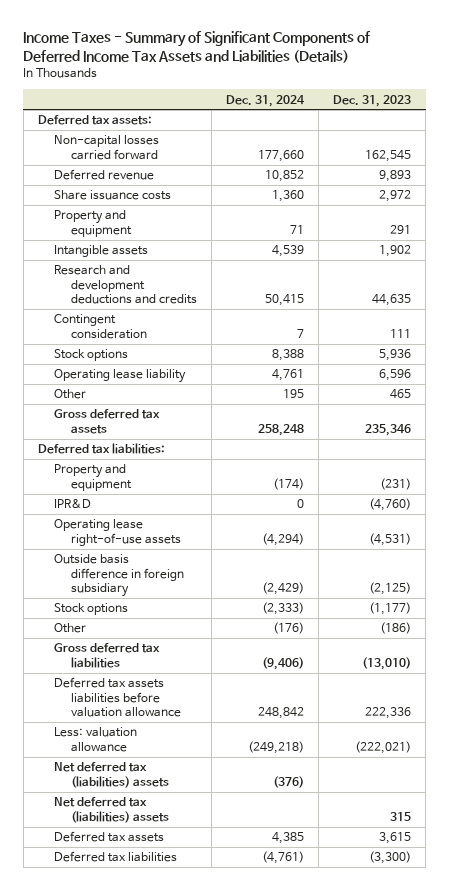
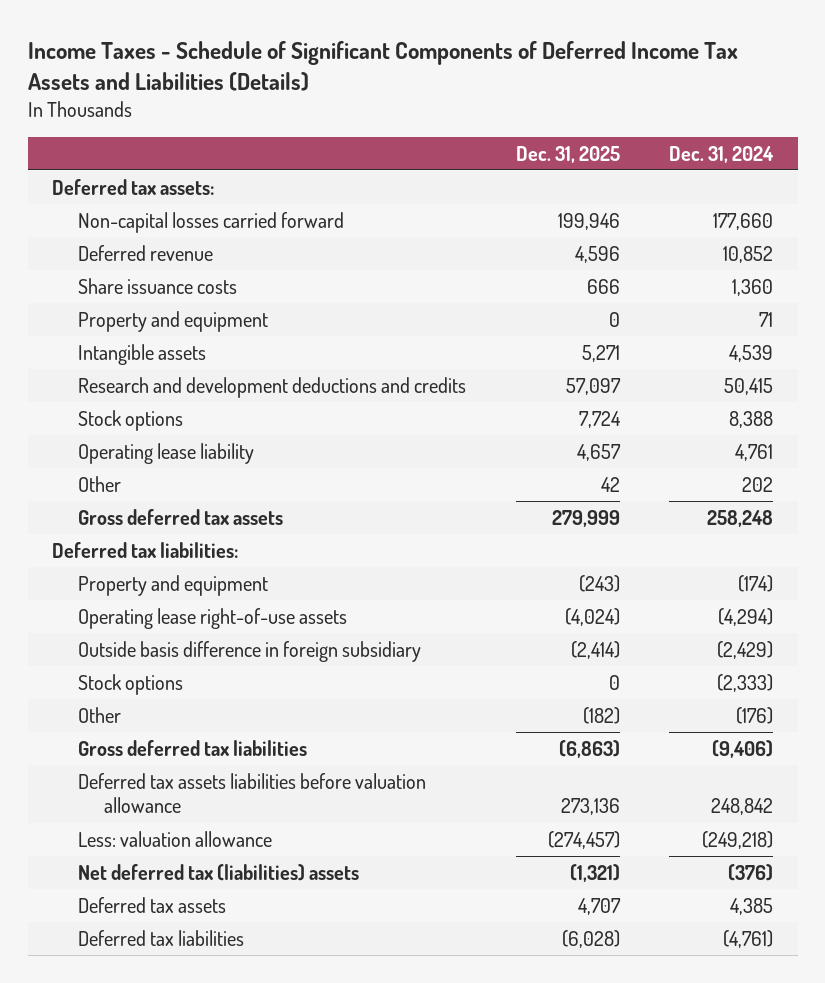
[23,30,372,63] Income Taxes - Summary of Significant Components of Deferred Income Tax Assets and Liabilities (Details) -> [27,40,738,91] Income Taxes - Schedule of Significant Components of Deferred Income Tax Assets and Liabilities (Details)
[333,94,412,107] Dec. 31, 2023 -> none
none -> [515,145,620,163] Dec. 31, 2025
[54,314,147,339] Contingent consideration -> none
[282,389,304,399] 195 -> [741,476,773,492] 202
[54,499,92,509] IPR&D -> none
[54,797,169,823] Net deferred tax (liabilities) assets -> none

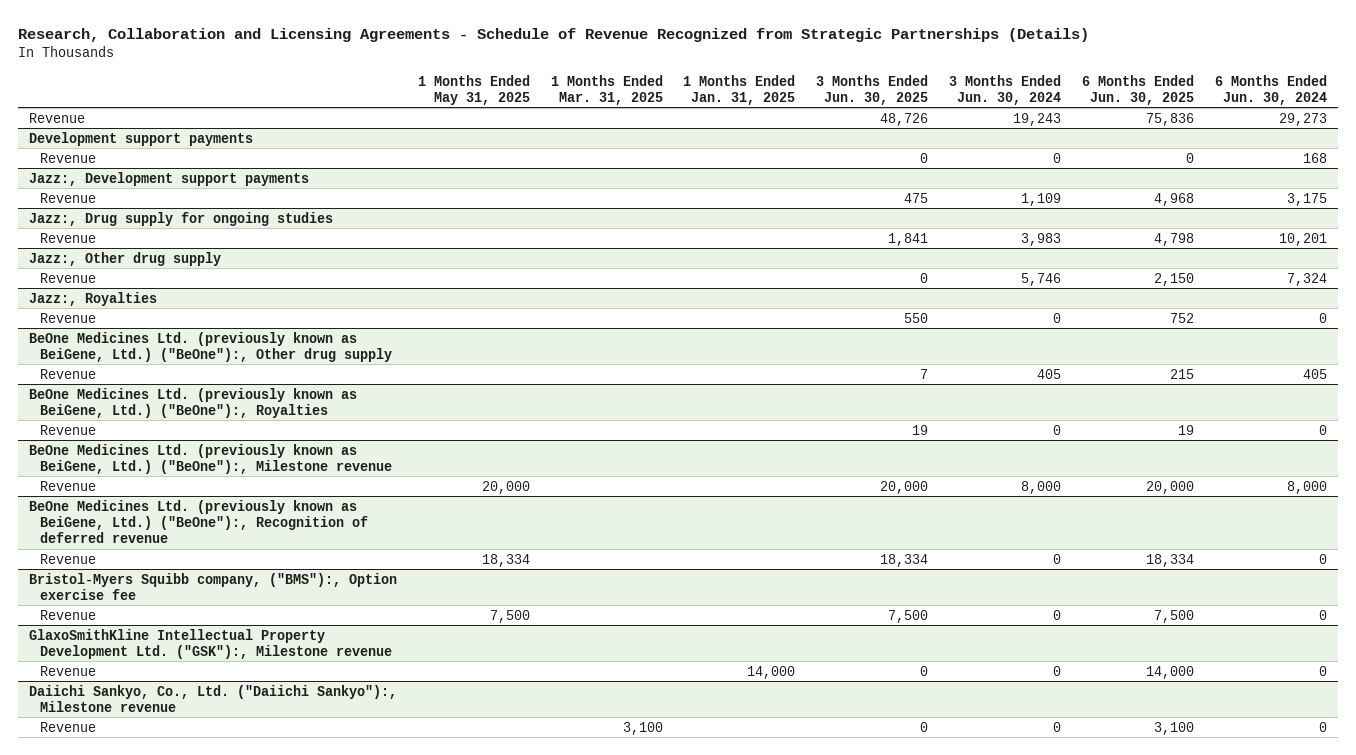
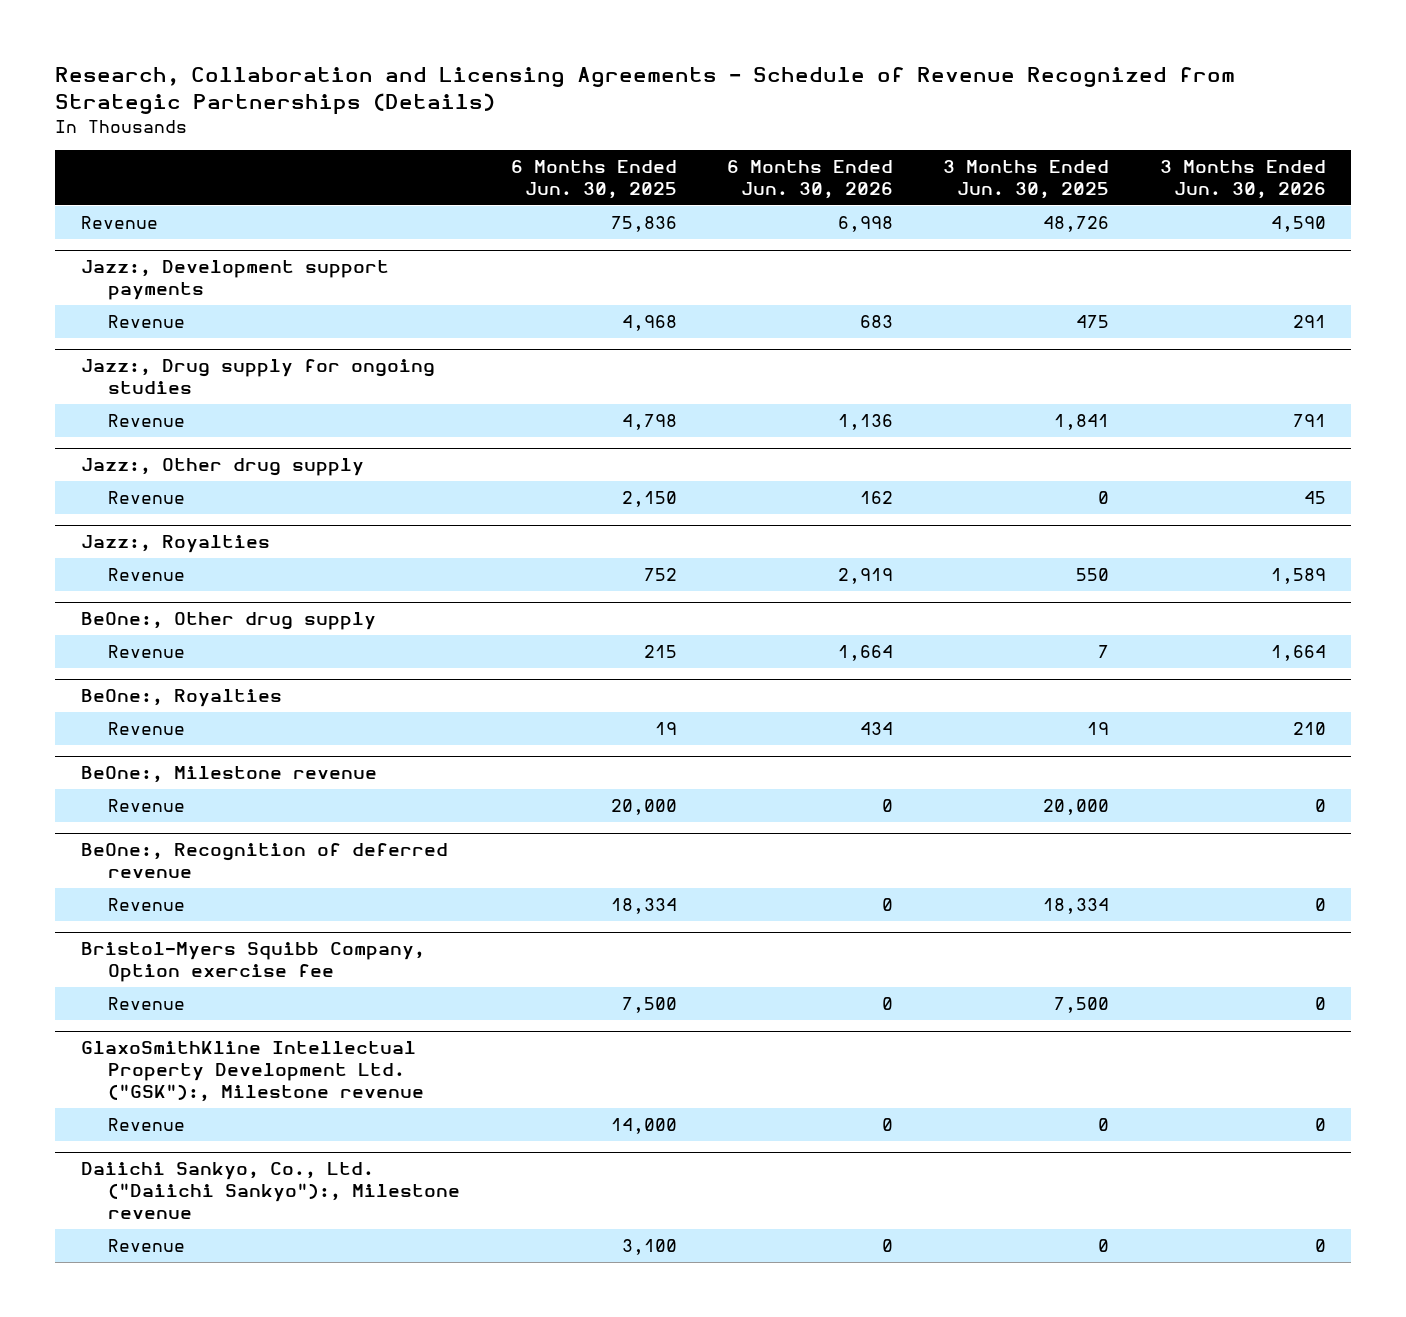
[417,74,530,105] 1 Months Ended May 31, 2025 -> none
[550,74,663,105] 1 Months Ended Mar. 31, 2025 -> none
[683,74,796,105] 1 Months Ended Jan. 31, 2025 -> none
[949,74,1062,105] 3 Months Ended Jun. 30, 2024 -> none
[1215,74,1328,105] 6 Months Ended Jun. 30, 2024 -> none
none -> [726,160,893,200] 6 Months Ended Jun. 30, 2026
none -> [1159,160,1326,200] 3 Months Ended Jun. 30, 2026
[28,131,253,146] Development support payments -> none
[40,152,97,163] Revenue -> none
[28,331,393,362] BeOne Medicines Ltd. (previously known as BeiGene, Ltd.) ("BeOne"):, Other drug supply -> none
none -> [80,611,376,630] BeOne:, Other drug supply
[28,387,357,418] BeOne Medicines Ltd. (previously known as BeiGene, Ltd.) ("BeOne"):, Royalties -> none
none -> [80,688,282,707] BeOne:, Royalties
[28,443,393,474] BeOne Medicines Ltd. (previously known as BeiGene, Ltd.) ("BeOne"):, Milestone revenue -> none
none -> [80,765,377,783] BeOne:, Milestone revenue
[28,499,369,543] BeOne Medicines Ltd. (previously known as BeiGene, Ltd.) ("BeOne"):, Recognition of deferred revenue -> none
none -> [80,842,448,879] BeOne:, Recognition of deferred revenue
[28,572,397,600] Bristol-Myers Squibb company, ("BMS"):, Option exercise fee -> [80,941,425,983] Bristol-Myers Squibb Company, Option exercise fee

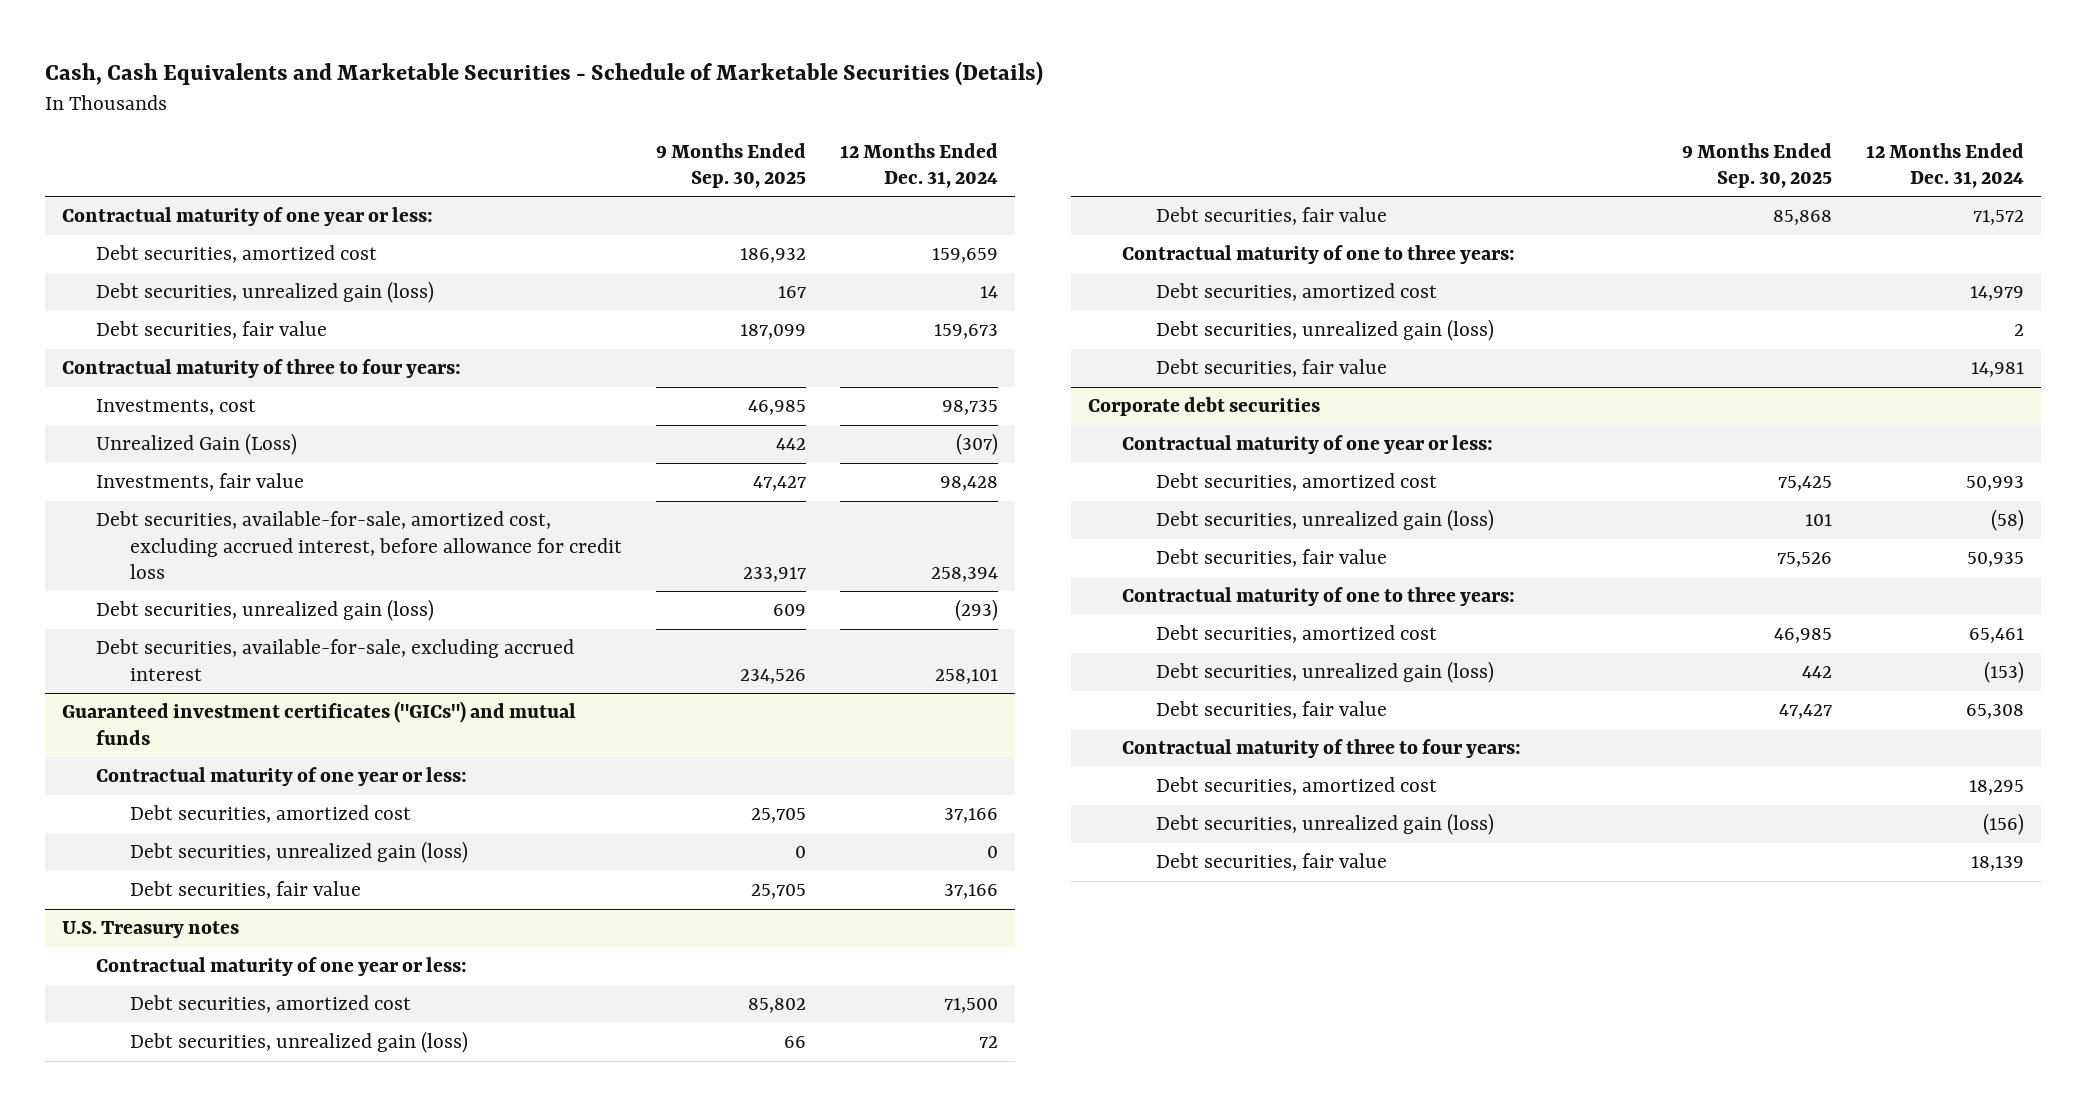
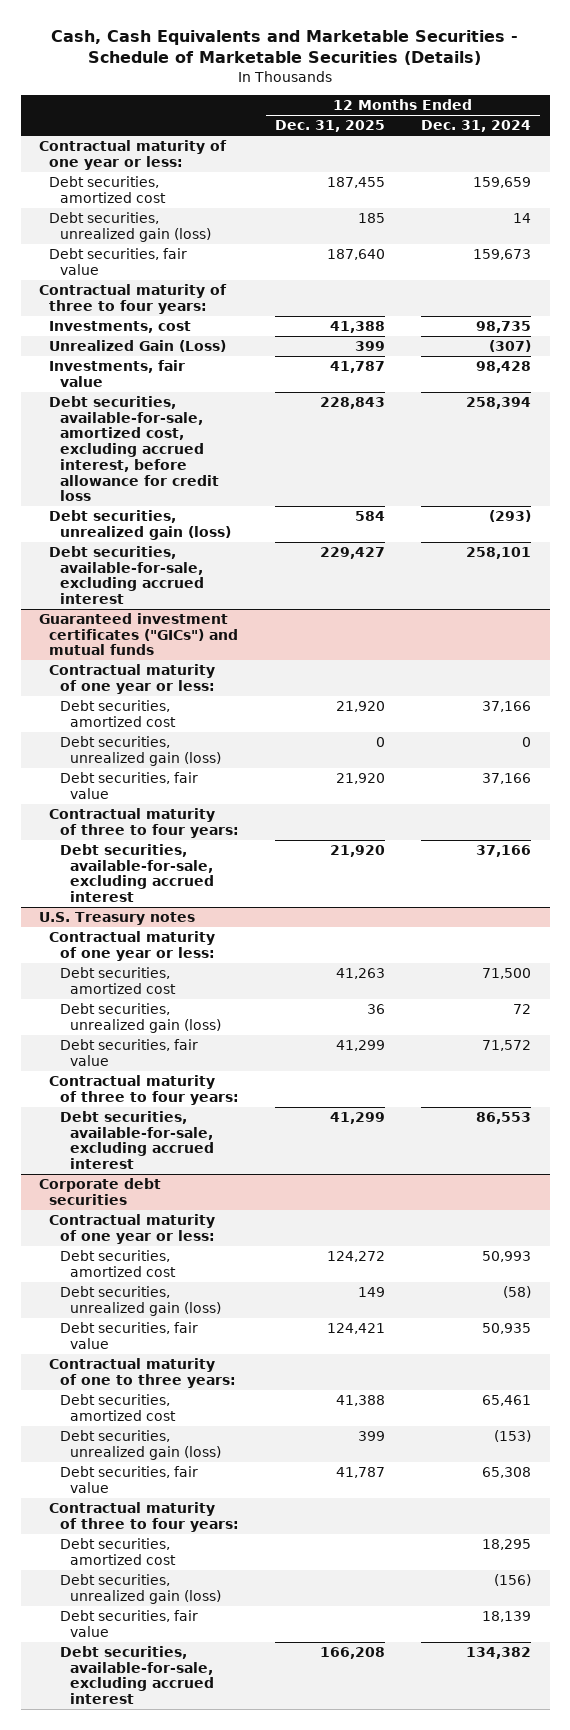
[655,142,806,189] 9 Months Ended Sep. 30, 2025 -> none
none -> [275,120,386,133] Dec. 31, 2025
none -> [49,807,239,838] Contractual maturity of three to four years:
none -> [59,843,215,903] Debt securities, available-for-sale, excluding accrued interest
[1155,283,1437,302] Debt securities, amortized cost -> none
[1155,319,1494,342] Debt securities, unrealized gain (loss) -> none
[1155,359,1387,378] Debt securities, fair value -> none
[1122,245,1516,265] Contractual maturity of one to three years: -> [49,1074,239,1105] Contractual maturity of three to four years:
none -> [59,1110,215,1170] Debt securities, available-for-sale, excluding accrued interest
none -> [59,1645,215,1705] Debt securities, available-for-sale, excluding accrued interest

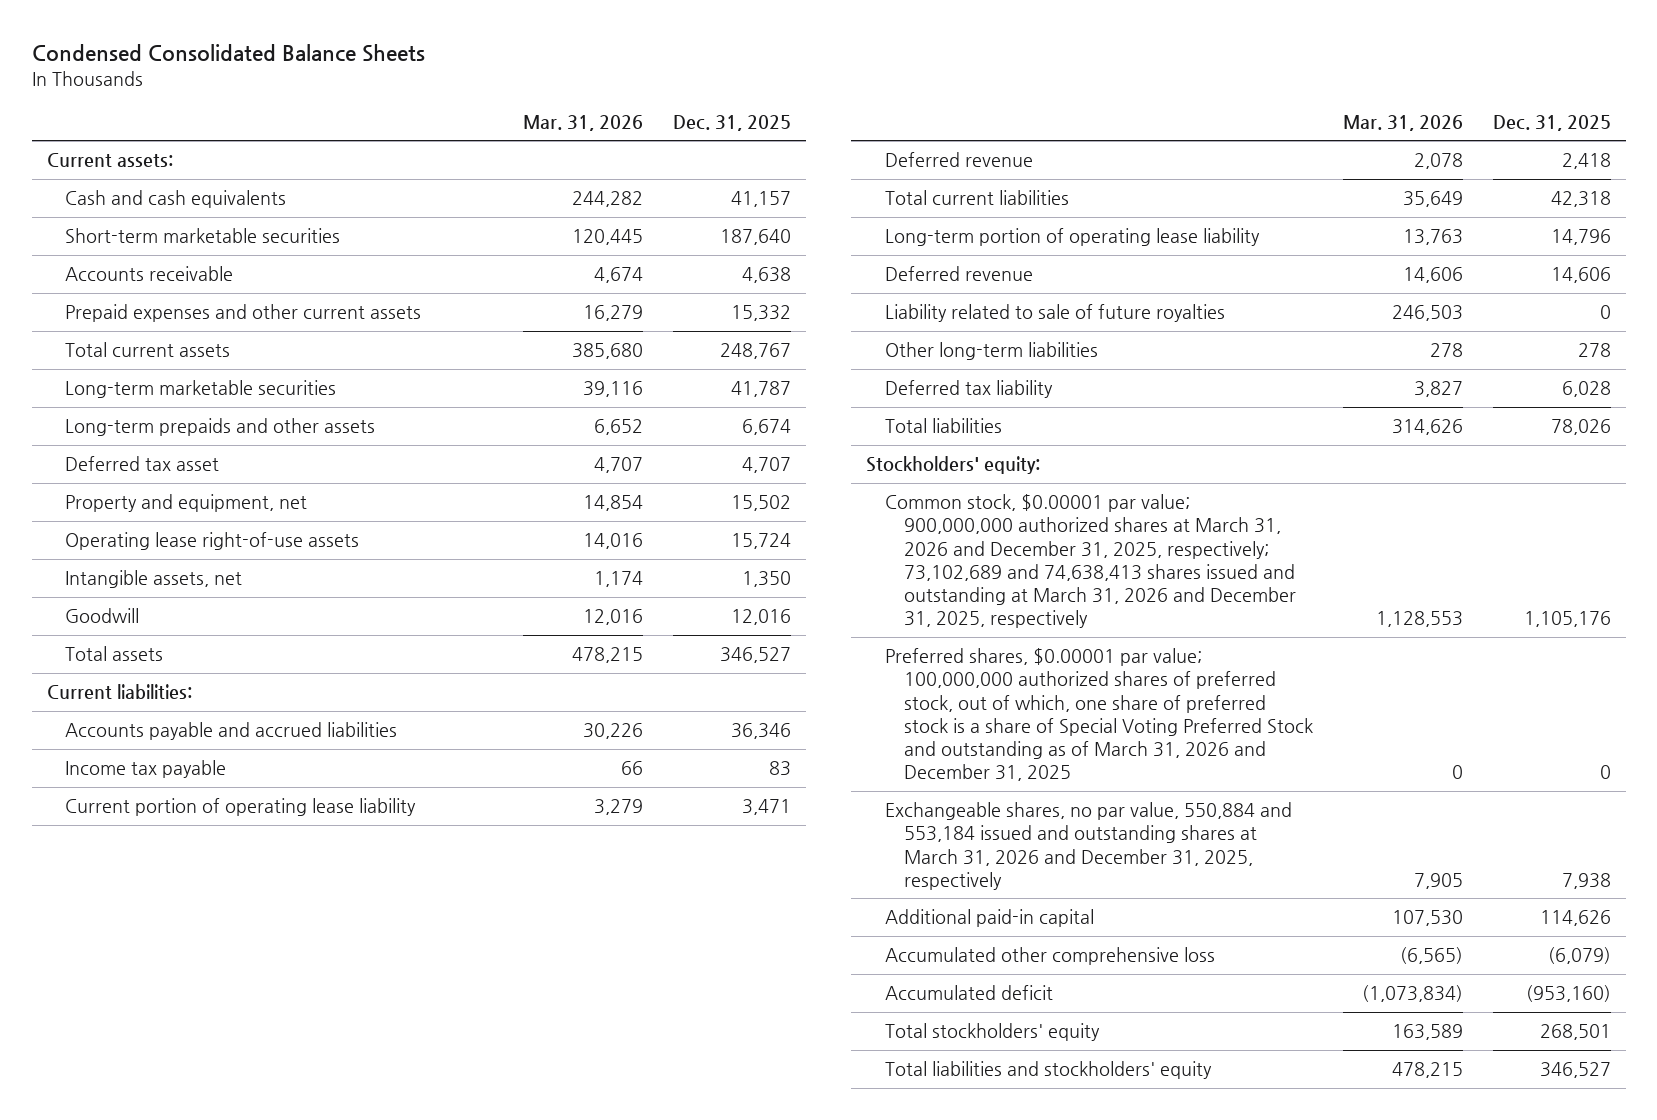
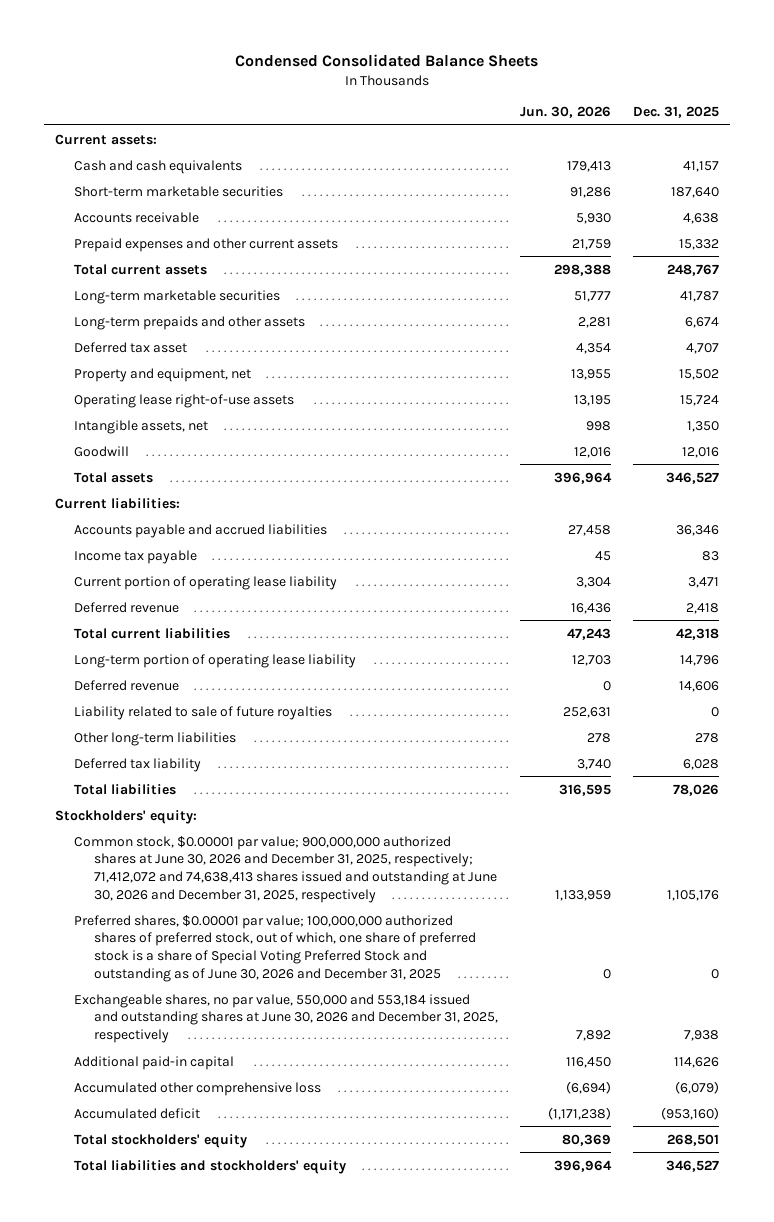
[523,114,644,131] Mar. 31, 2026 -> none
none -> [519,106,611,119] Jun. 30, 2026
[885,494,1296,629] Common stock, $0.00001 par value; 900,000,000 authorized shares at March 31, 2026 and December 31, 2025, respectively; 73,102,689 and 74,638,413 shares issued and outstanding at March 31, 2026 and December 31, 2025, respectively -> [74,835,497,903] Common stock, $0.00001 par value; 900,000,000 authorized shares at June 30, 2026 and December 31, 2025, respectively; 71,412,072 and 74,638,413 shares issued and outstanding at June 30, 2026 and December 31, 2025, respectively
[885,648,1313,782] Preferred shares, $0.00001 par value; 100,000,000 authorized shares of preferred stock, out of which, one share of preferred stock is a share of Special Voting Preferred Stock and outstanding as of March 31, 2026 and December 31, 2025 -> [74,914,476,982] Preferred shares, $0.00001 par value; 100,000,000 authorized shares of preferred stock, out of which, one share of preferred stock is a share of Special Voting Preferred Stock and outstanding as of June 30, 2026 and December 31, 2025
[885,802,1293,890] Exchangeable shares, no par value, 550,884 and 553,184 issued and outstanding shares at March 31, 2026 and December 31, 2025, respectively -> [74,993,498,1043] Exchangeable shares, no par value, 550,000 and 553,184 issued and outstanding shares at June 30, 2026 and December 31, 2025, respectively

